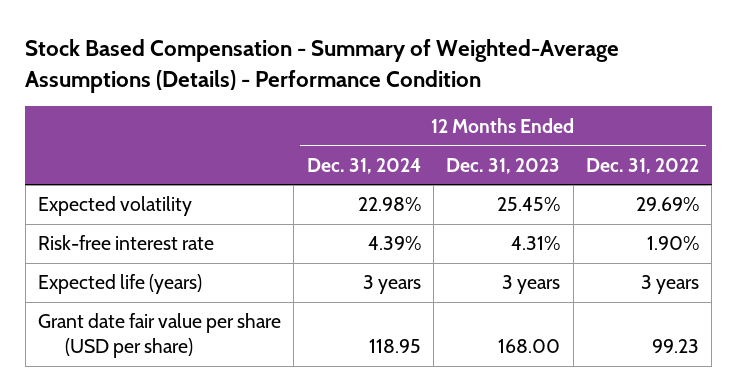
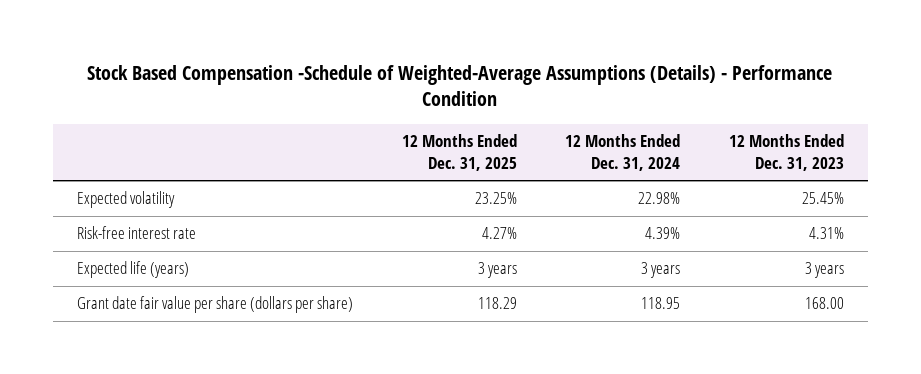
[25,38,620,93] Stock Based Compensation - Summary of Weighted-Average Assumptions (Details) - Performance Condition -> [87,64,833,107] Stock Based Compensation -Schedule of Weighted-Average Assumptions (Details) - Performance Condition
[586,157,700,174] Dec. 31, 2022 -> none
none -> [401,134,517,171] 12 Months Ended Dec. 31, 2025
[38,313,282,359] Grant date fair value per share (USD per share) -> [77,296,354,314] Grant date fair value per share (dollars per share)

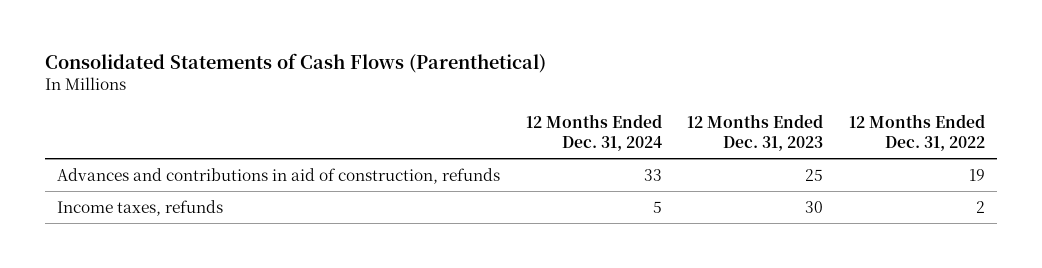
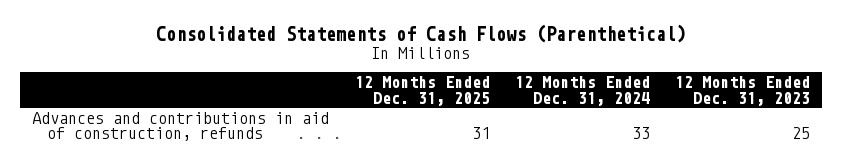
[848,113,985,151] 12 Months Ended Dec. 31, 2022 -> none
none -> [354,76,490,106] 12 Months Ended Dec. 31, 2025
[57,199,224,216] Income taxes, refunds -> none

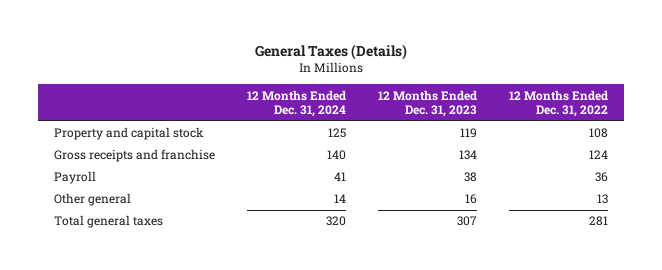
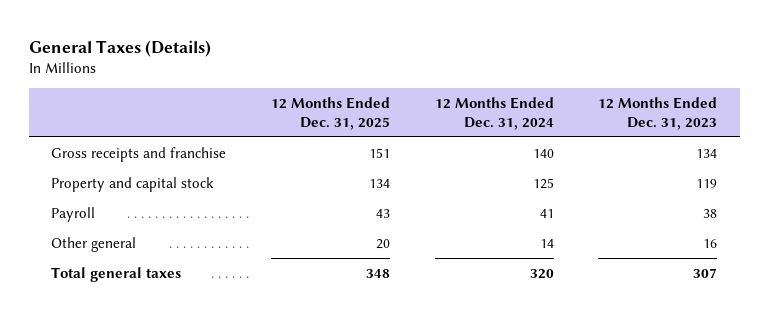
[509,89,609,117] 12 Months Ended Dec. 31, 2022 -> none
none -> [271,97,391,130] 12 Months Ended Dec. 31, 2025
[53,127,204,141] Property and capital stock -> [51,176,215,192] Property and capital stock

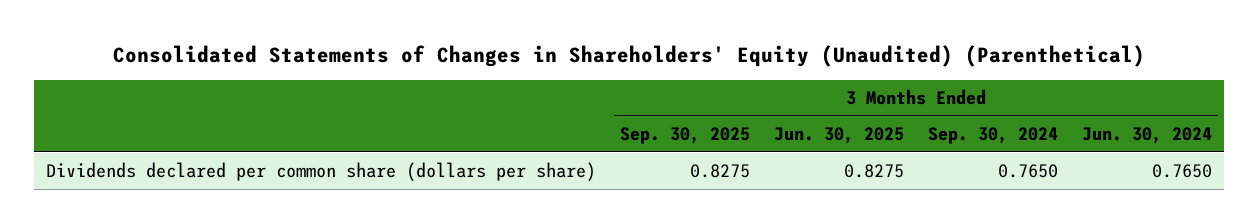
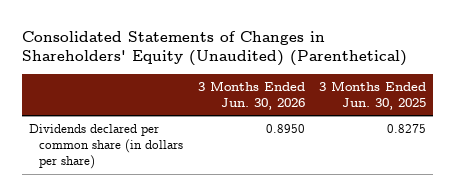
[620,126,751,144] Sep. 30, 2025 -> none
[928,126,1059,144] Sep. 30, 2024 -> none
[1082,126,1213,144] Jun. 30, 2024 -> none
none -> [197,80,305,110] 3 Months Ended Jun. 30, 2026
[46,162,597,182] Dividends declared per common share (dollars per share) -> [29,123,184,170] Dividends declared per common share (in dollars per share)

